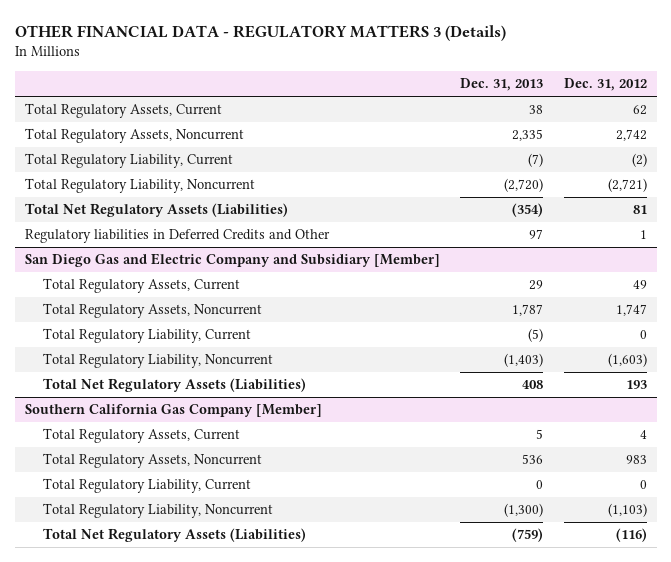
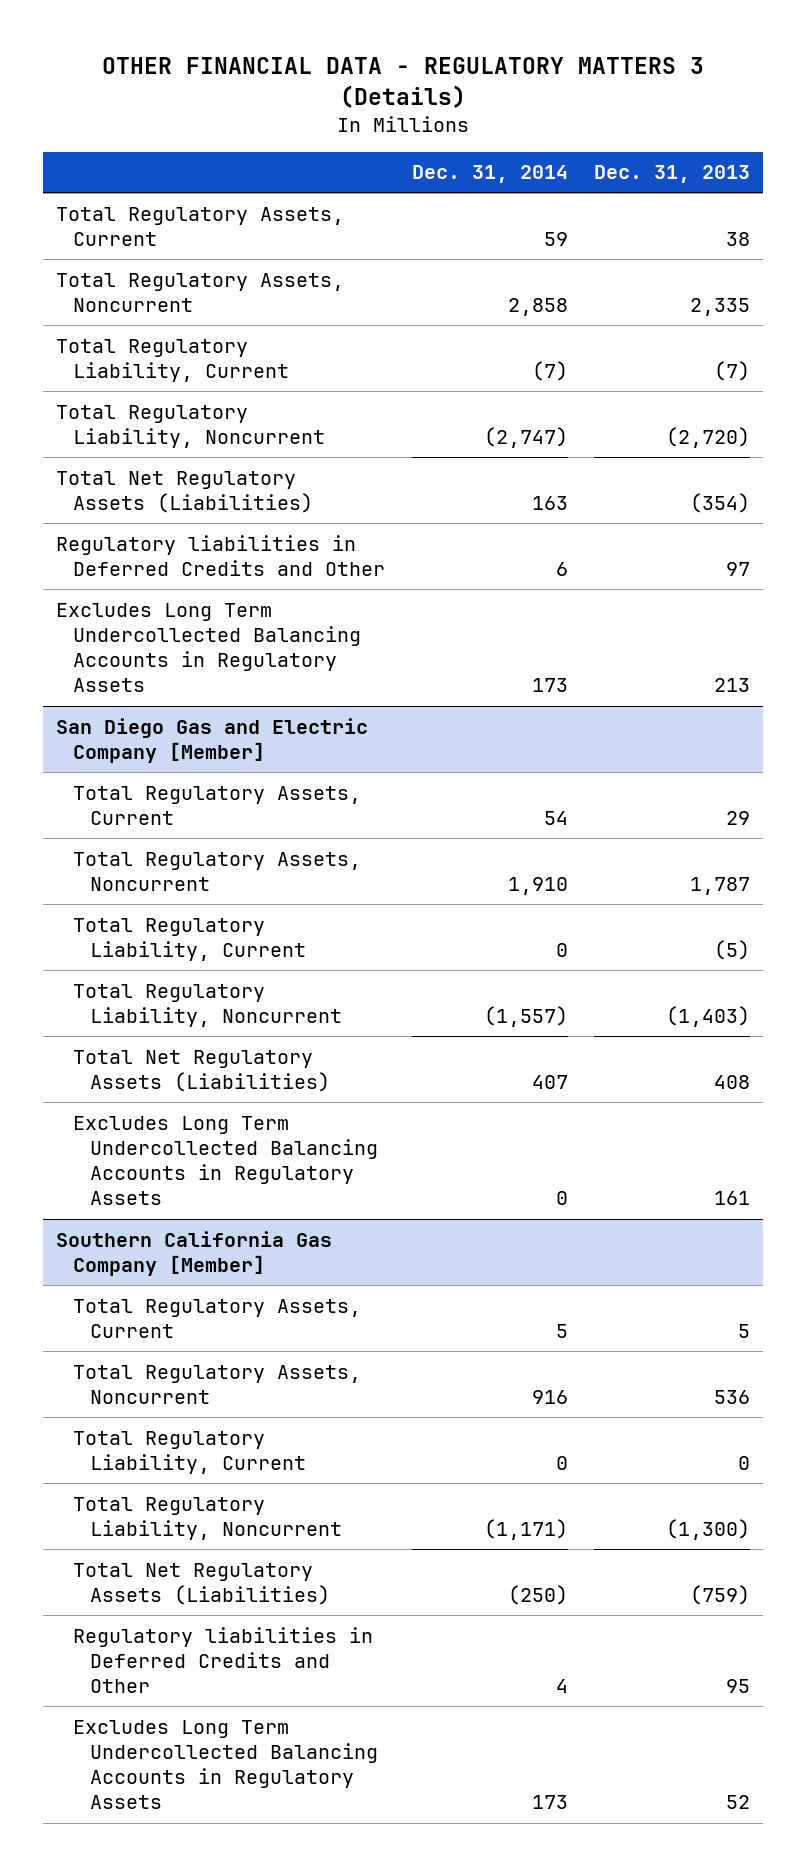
[563,77,647,91] Dec. 31, 2012 -> none
none -> [411,165,568,184] Dec. 31, 2014
none -> [56,602,362,693] Excludes Long Term Undercollected Balancing Accounts in Regulatory Assets
[24,253,440,268] San Diego Gas and Electric Company and Subsidiary [Member] -> [56,717,369,763] San Diego Gas and Electric Company [Member]
none -> [73,1115,378,1206] Excludes Long Term Undercollected Balancing Accounts in Regulatory Assets
none -> [73,1626,374,1694] Regulatory liabilities in Deferred Credits and Other
none -> [73,1719,378,1810] Excludes Long Term Undercollected Balancing Accounts in Regulatory Assets

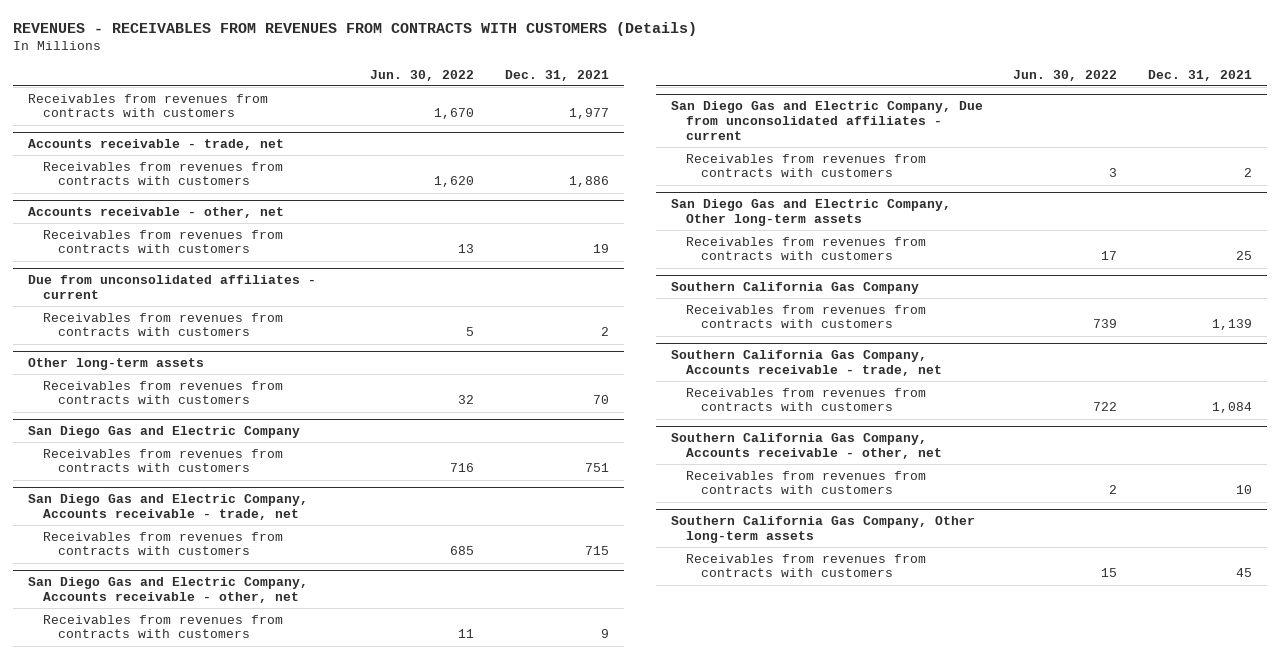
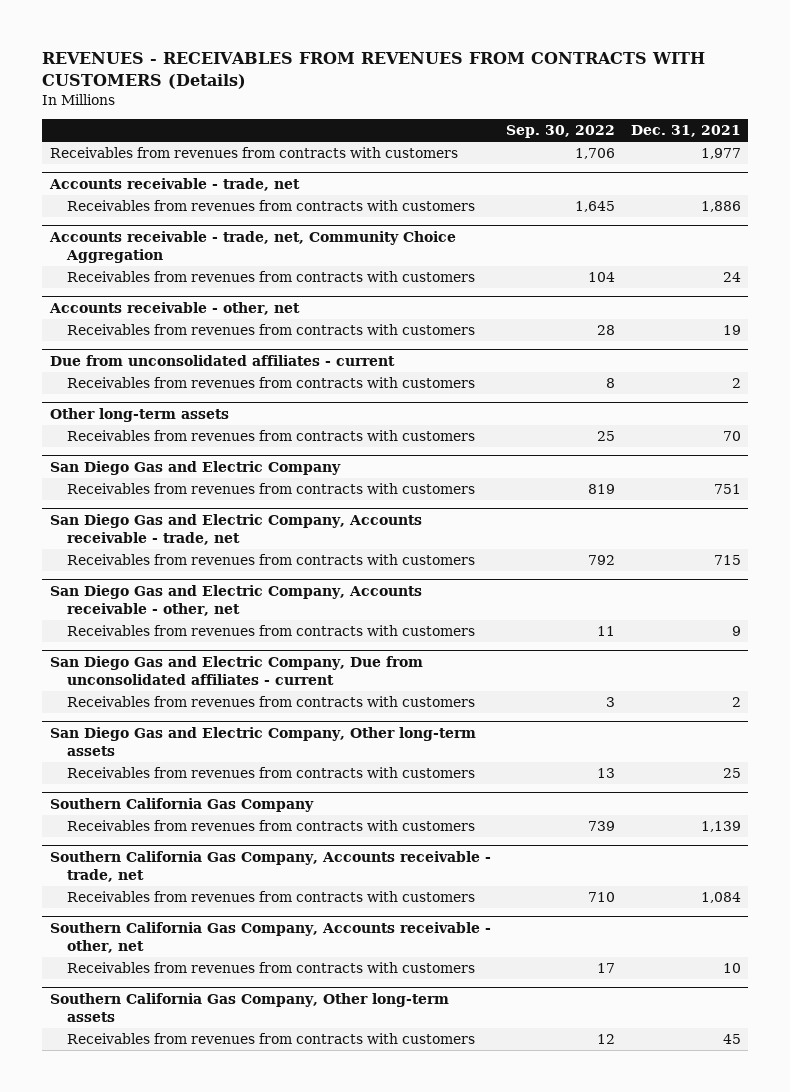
[370,69,475,81] Jun. 30, 2022 -> none
none -> [506,125,616,139] Sep. 30, 2022
none -> [48,231,456,263] Accounts receivable - trade, net, Community Choice Aggregation
none -> [67,271,476,283] Receivables from revenues from contracts with customers

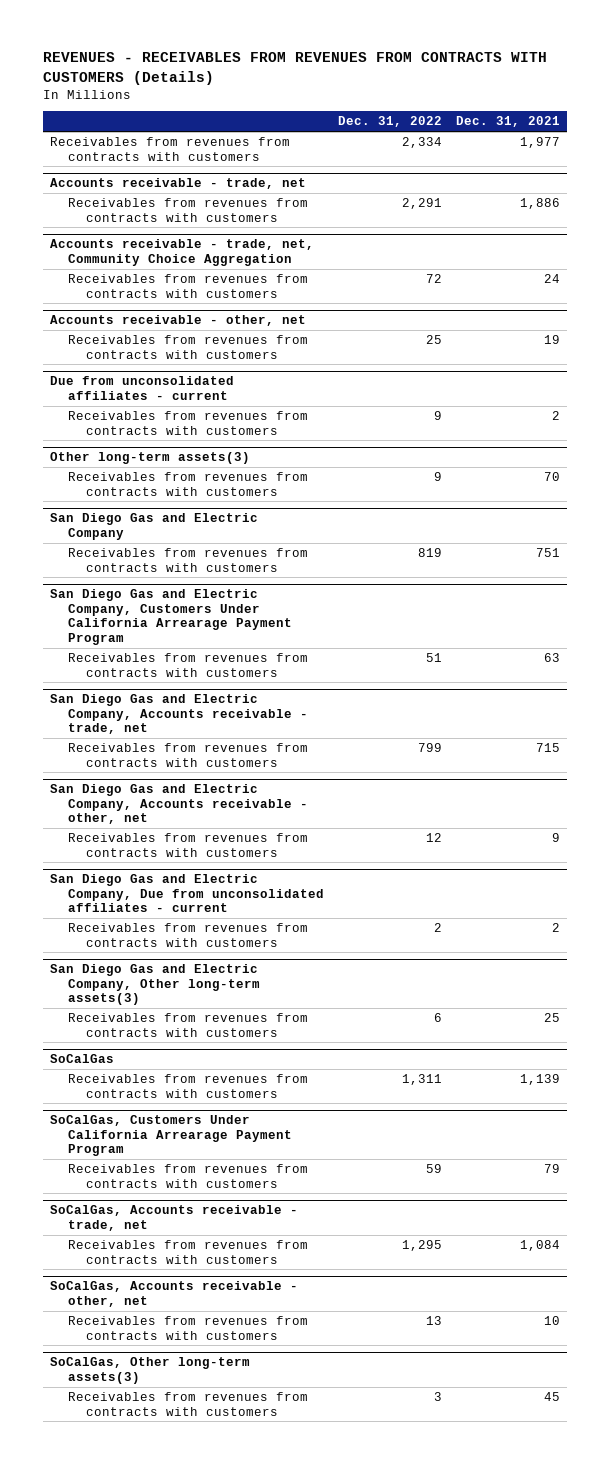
[506,125,616,139] Sep. 30, 2022 -> none
none -> [338,116,443,128] Dec. 31, 2022
[49,408,229,423] Other long-term assets -> [49,452,250,465] Other long-term assets(3)
none -> [49,589,292,645] San Diego Gas and Electric Company, Customers Under California Arrearage Payment Program
none -> [67,652,308,677] Receivables from revenues from contracts with customers
[49,727,476,756] San Diego Gas and Electric Company, Other long-term assets -> [49,964,260,1006] San Diego Gas and Electric Company, Other long-term assets(3)
[49,798,314,813] Southern California Gas Company -> [49,1054,114,1064] SoCalGas
[49,851,491,882] Southern California Gas Company, Accounts receivable - trade, net -> none
none -> [49,1115,292,1157] SoCalGas, Customers Under California Arrearage Payment Program
none -> [67,1163,308,1188] Receivables from revenues from contracts with customers
none -> [49,1205,298,1231] SoCalGas, Accounts receivable - trade, net
[49,922,491,953] Southern California Gas Company, Accounts receivable - other, net -> none
none -> [49,1281,298,1307] SoCalGas, Accounts receivable - other, net
[49,993,449,1022] Southern California Gas Company, Other long-term assets -> none
none -> [49,1357,250,1384] SoCalGas, Other long-term assets(3)

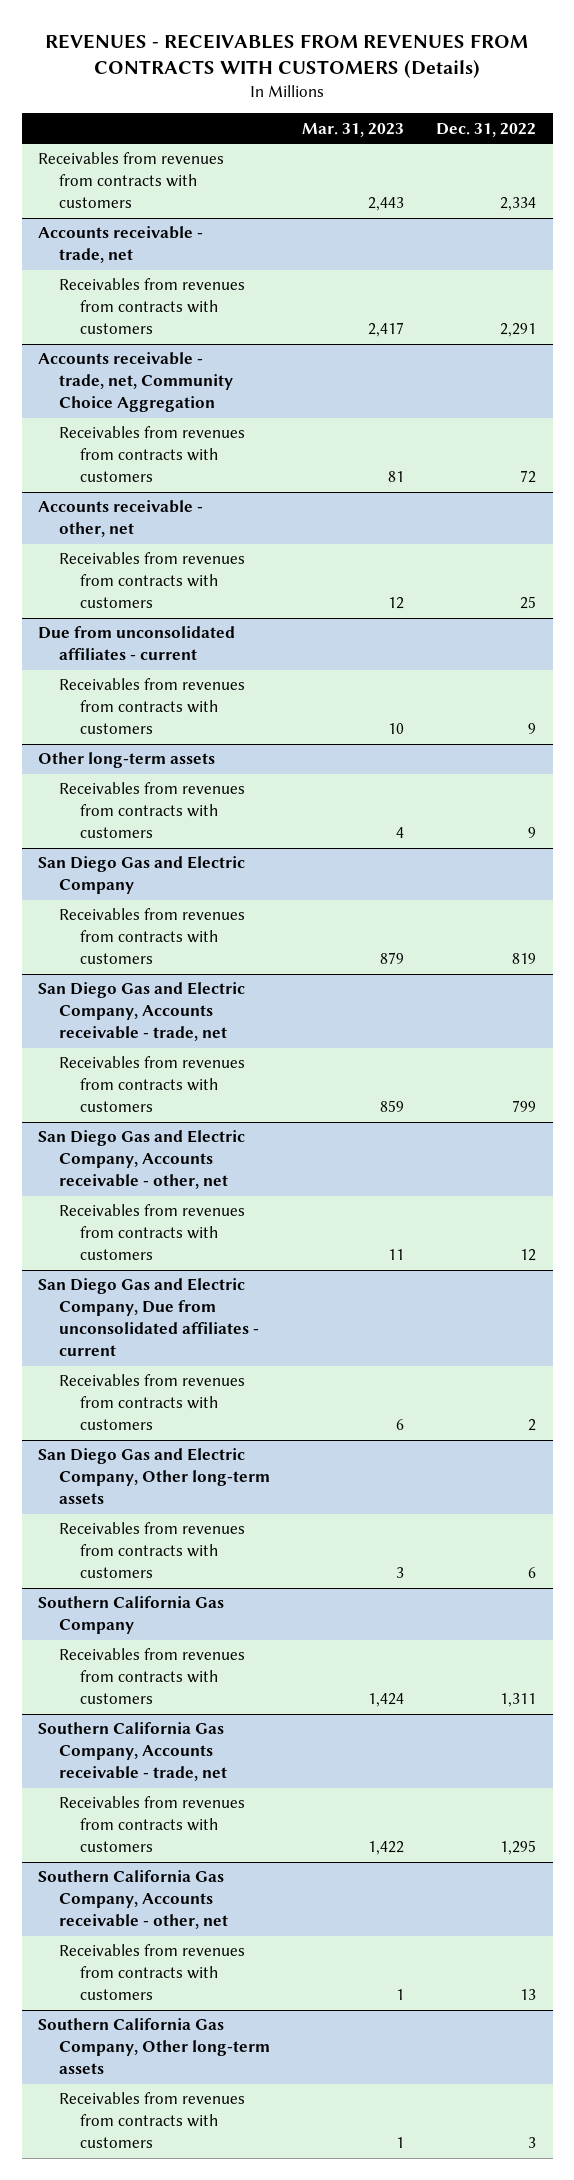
[456,116,561,128] Dec. 31, 2021 -> none
none -> [302,122,405,137] Mar. 31, 2023
[49,452,250,465] Other long-term assets(3) -> [37,752,215,769] Other long-term assets
[49,589,292,645] San Diego Gas and Electric Company, Customers Under California Arrearage Payment Program -> none
[67,652,308,677] Receivables from revenues from contracts with customers -> none
[49,964,260,1006] San Diego Gas and Electric Company, Other long-term assets(3) -> [37,1448,271,1505] San Diego Gas and Electric Company, Other long-term assets
[49,1054,114,1064] SoCalGas -> [37,1596,224,1635] Southern California Gas Company
[49,1115,292,1157] SoCalGas, Customers Under California Arrearage Payment Program -> none
[67,1163,308,1188] Receivables from revenues from contracts with customers -> none
[49,1205,298,1231] SoCalGas, Accounts receivable - trade, net -> none
none -> [37,1722,228,1782] Southern California Gas Company, Accounts receivable - trade, net
[49,1281,298,1307] SoCalGas, Accounts receivable - other, net -> none
none -> [37,1870,229,1930] Southern California Gas Company, Accounts receivable - other, net
[49,1357,250,1384] SoCalGas, Other long-term assets(3) -> none
none -> [37,2018,271,2075] Southern California Gas Company, Other long-term assets

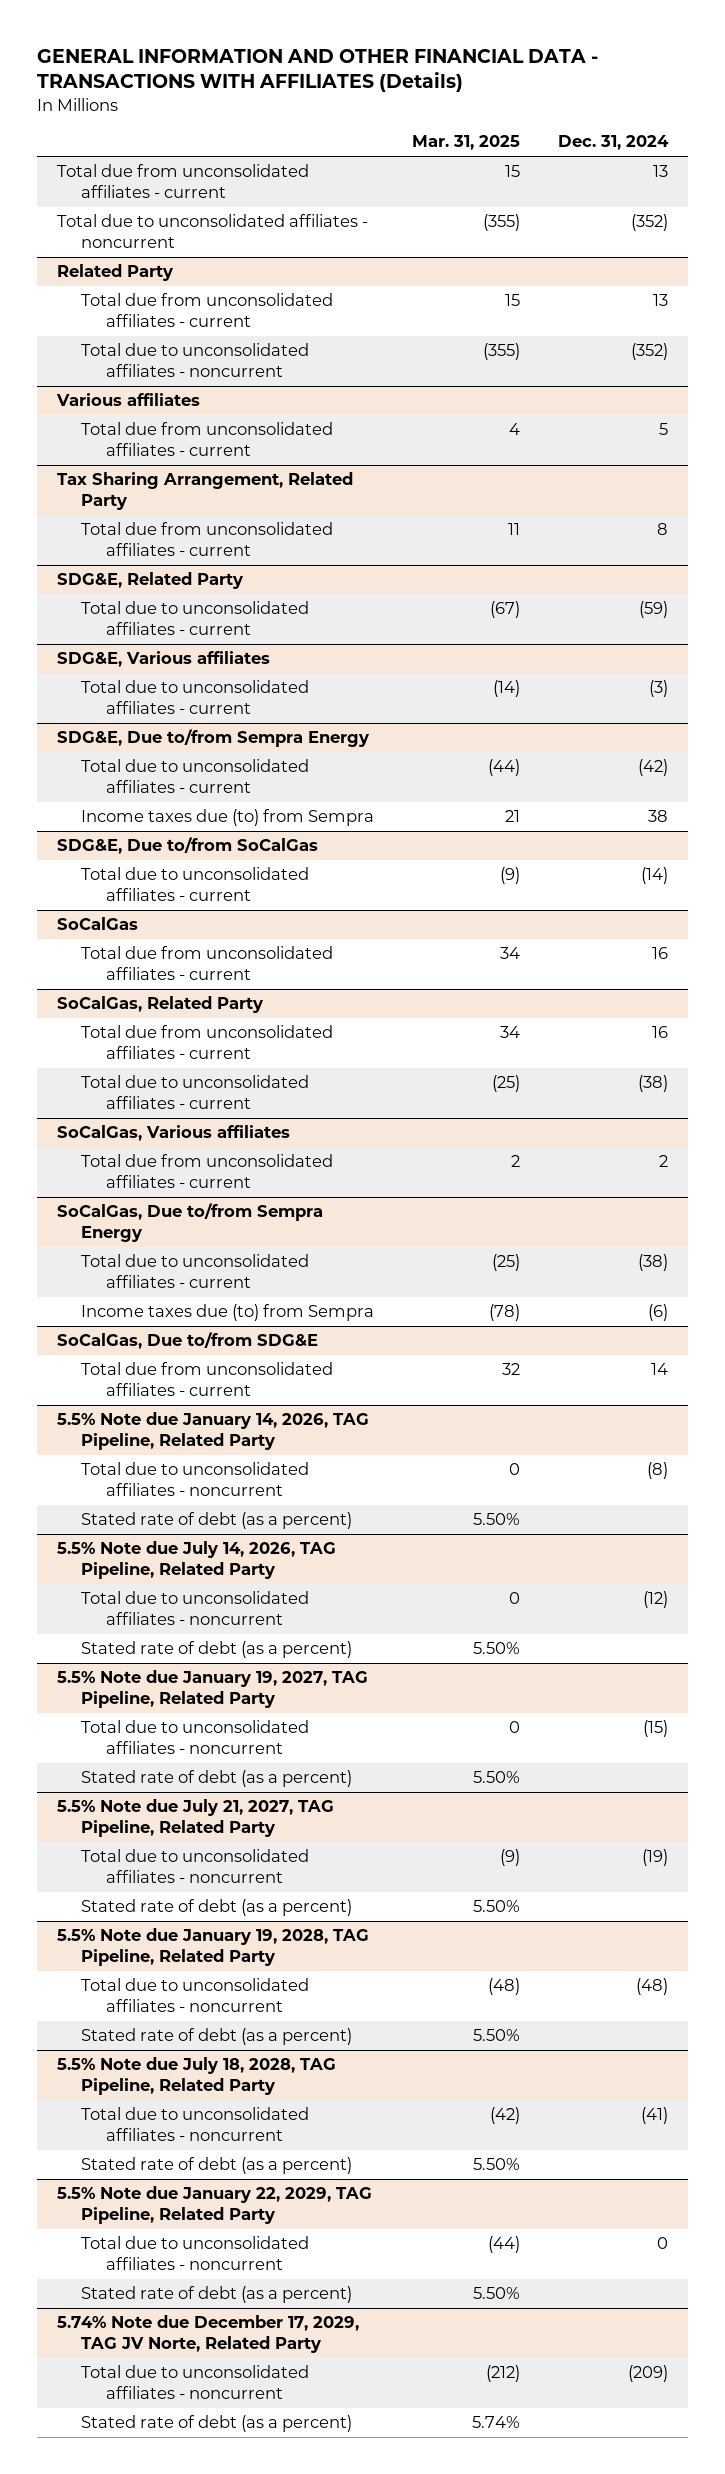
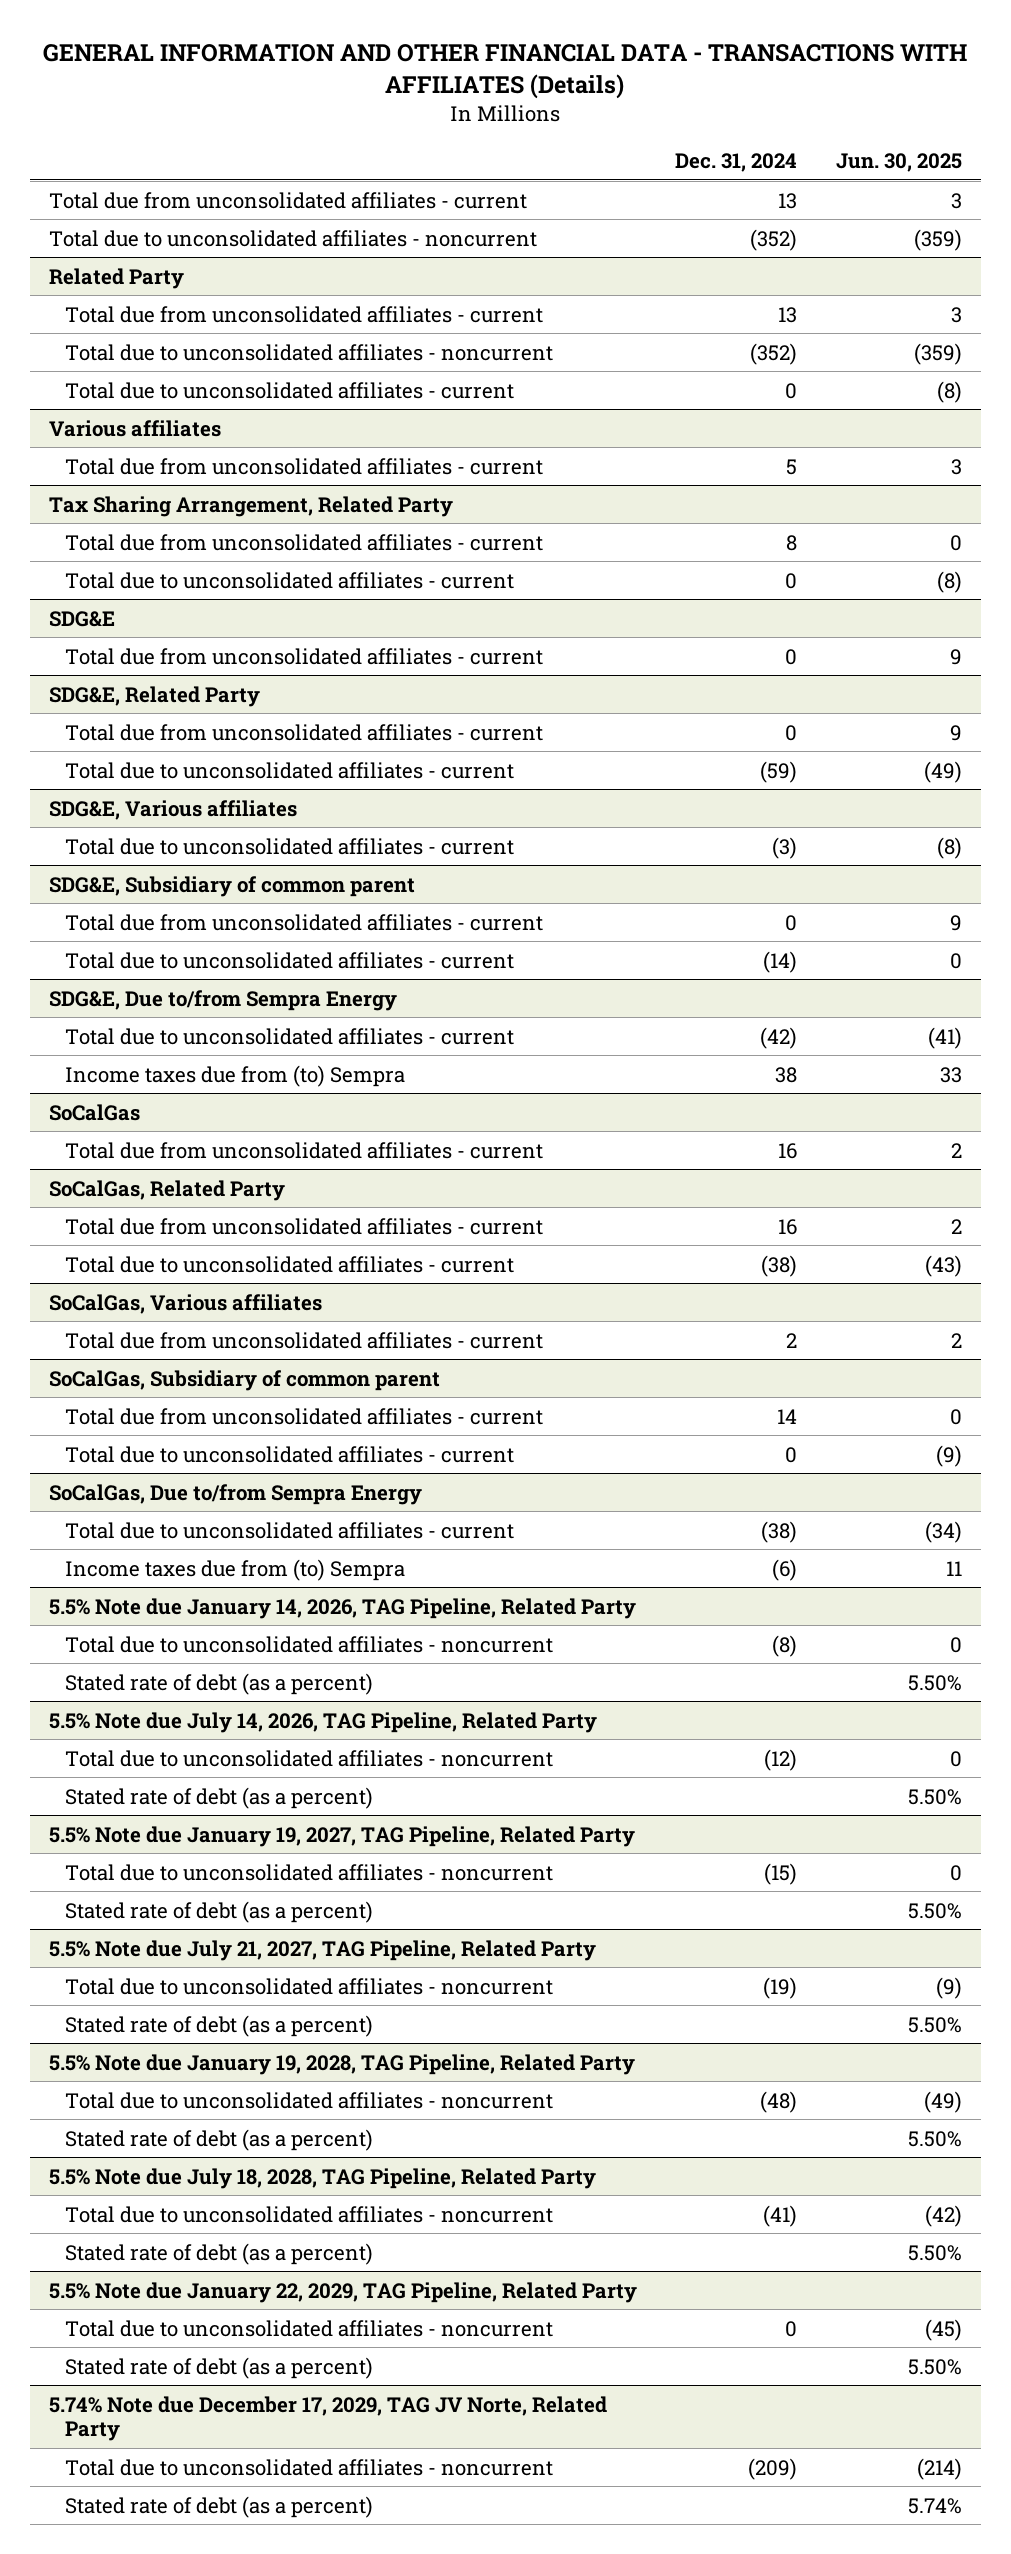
[412,135,521,151] Mar. 31, 2025 -> none
none -> [835,153,962,173] Jun. 30, 2025
none -> [65,381,515,399] Total due to unconsolidated affiliates - current
none -> [65,571,515,589] Total due to unconsolidated affiliates - current
none -> [48,610,115,627] SDG&E
none -> [65,647,544,665] Total due from unconsolidated affiliates - current
none -> [65,723,544,741] Total due from unconsolidated affiliates - current
none -> [48,875,415,897] SDG&E, Subsidiary of common parent
none -> [65,913,544,931] Total due from unconsolidated affiliates - current
none -> [65,951,515,969] Total due to unconsolidated affiliates - current
[56,837,318,855] SDG&E, Due to/from SoCalGas -> none
[81,867,310,902] Total due to unconsolidated affiliates - current -> none
[81,809,375,827] Income taxes due (to) from Sempra -> [65,1064,406,1087] Income taxes due from (to) Sempra
none -> [48,1369,440,1391] SoCalGas, Subsidiary of common parent
none -> [65,1407,544,1425] Total due from unconsolidated affiliates - current
none -> [65,1445,515,1463] Total due to unconsolidated affiliates - current
[56,1332,318,1350] SoCalGas, Due to/from SDG&E -> none
[81,1362,334,1397] Total due from unconsolidated affiliates - current -> none
[81,1304,375,1322] Income taxes due (to) from Sempra -> [65,1558,406,1581] Income taxes due from (to) Sempra

